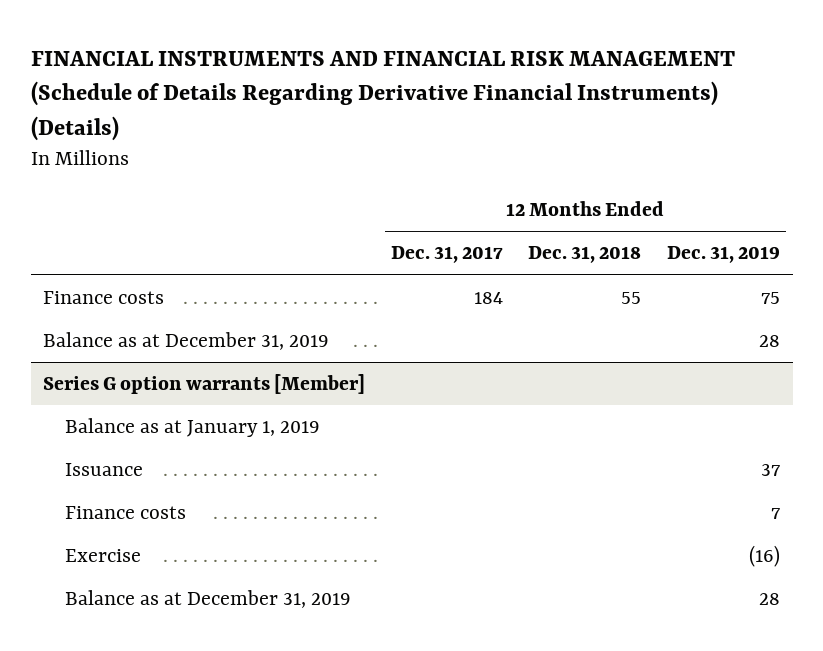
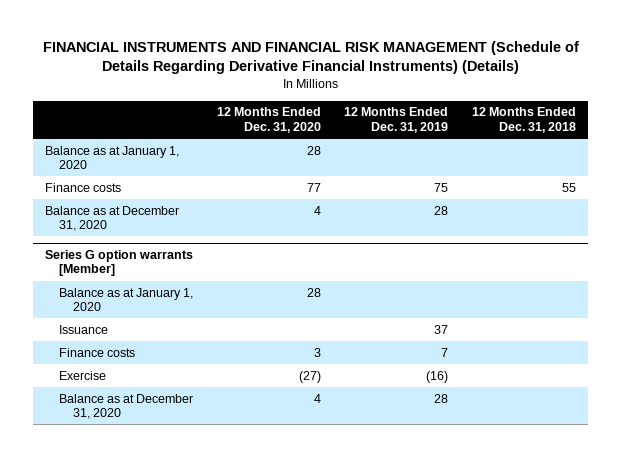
[390,246,503,264] Dec. 31, 2017 -> none
none -> [216,107,321,133] 12 Months Ended Dec. 31, 2020
none -> [44,145,179,170] Balance as at January 1, 2020
[43,332,330,351] Balance as at December 31, 2019 -> [44,205,179,232] Balance as at December 31, 2020
[65,418,321,438] Balance as at January 1, 2019 -> [58,287,193,312] Balance as at January 1, 2020
[65,590,352,609] Balance as at December 31, 2019 -> [58,393,193,420] Balance as at December 31, 2020

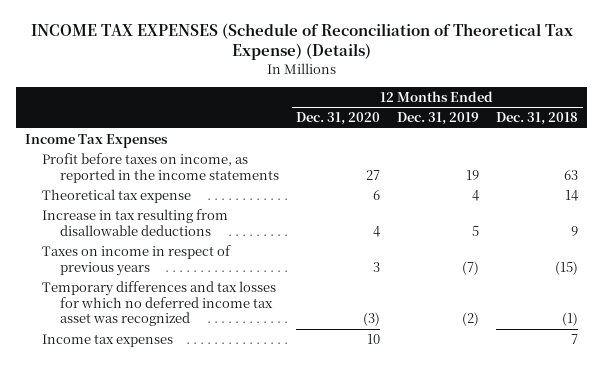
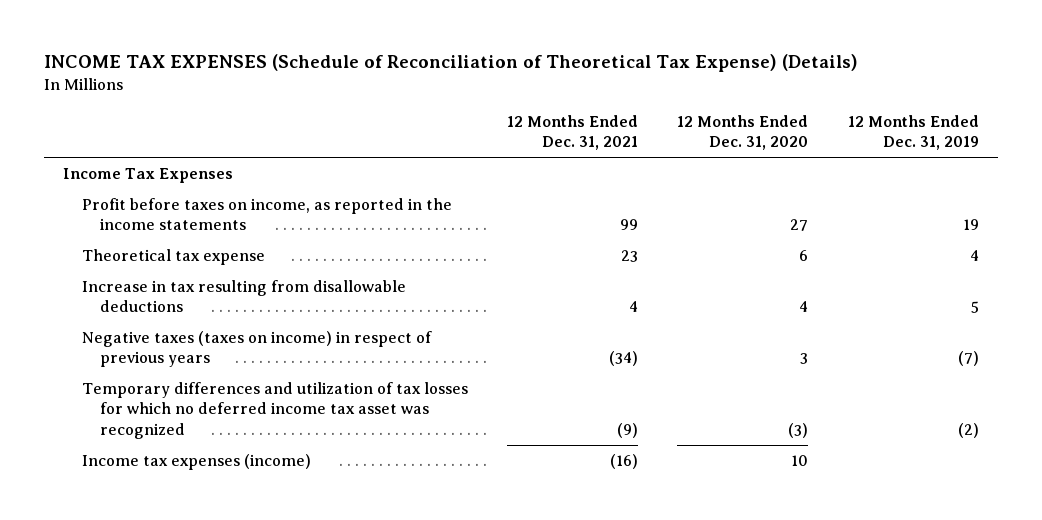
[496,112,579,126] Dec. 31, 2018 -> none
none -> [507,114,639,151] 12 Months Ended Dec. 31, 2021
[42,244,232,276] Taxes on income in respect of previous years -> [81,330,432,368] Negative taxes (taxes on income) in respect of previous years
[42,280,277,327] Temporary differences and tax losses for which no deferred income tax asset was recognized -> [81,381,468,439] Temporary differences and utilization of tax losses for which no deferred income tax asset was recognized
[42,333,174,347] Income tax expenses -> [81,453,311,470] Income tax expenses (income)

